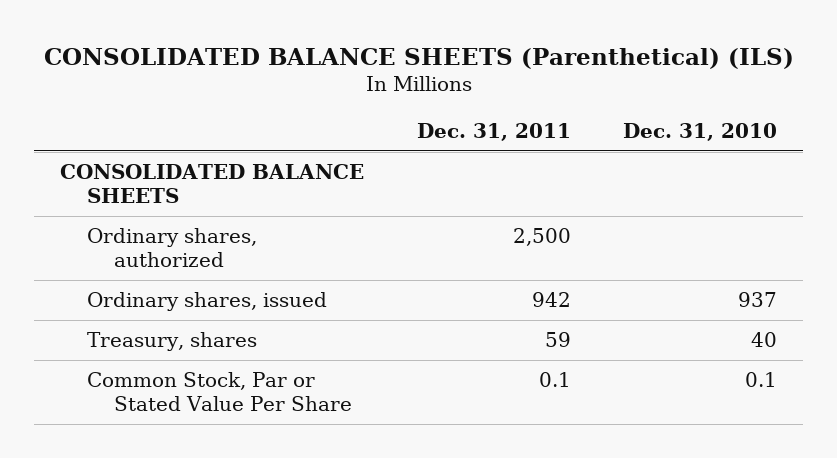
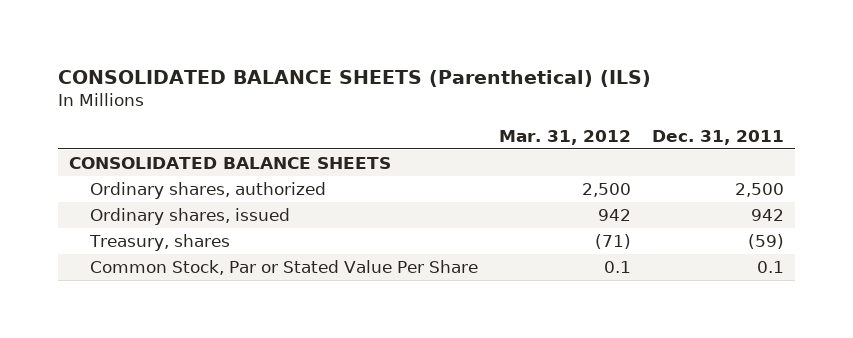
[623,123,778,142] Dec. 31, 2010 -> none
none -> [499,129,632,145] Mar. 31, 2012
[544,332,571,348] 59 -> [748,233,785,249] (59)

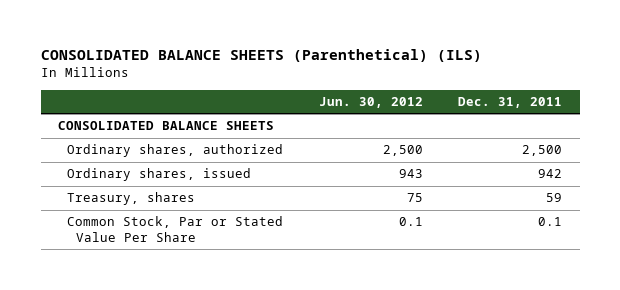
[499,129,632,145] Mar. 31, 2012 -> none
none -> [318,97,423,109] Jun. 30, 2012
[748,233,785,249] (59) -> [545,193,562,203] 59

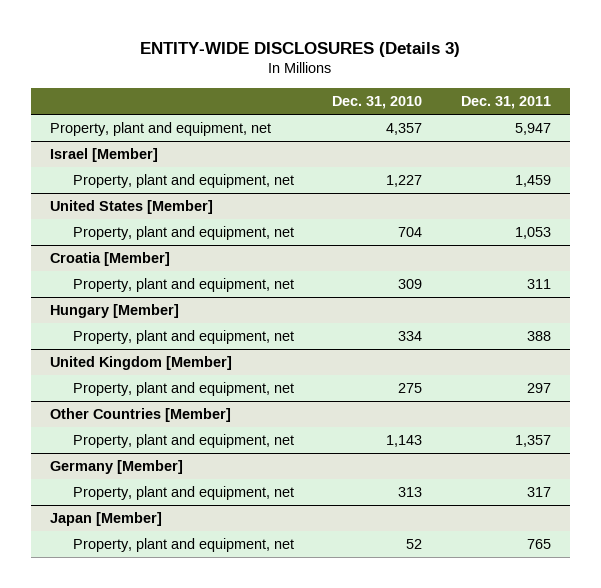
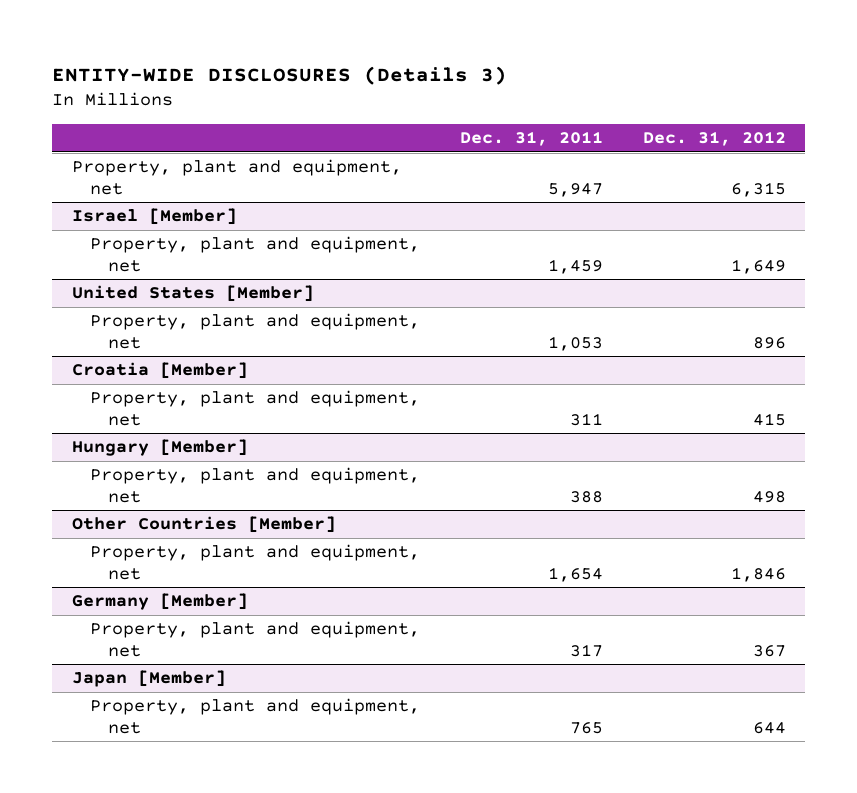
[332,96,423,110] Dec. 31, 2010 -> none
none -> [642,130,786,146] Dec. 31, 2012
[50,356,233,371] United Kingdom [Member] -> none
[73,382,295,397] Property, plant and equipment, net -> none
[514,435,551,448] 1,357 -> [547,566,603,582] 1,654

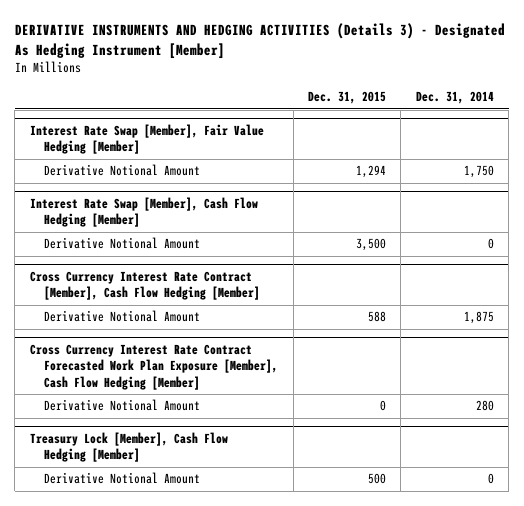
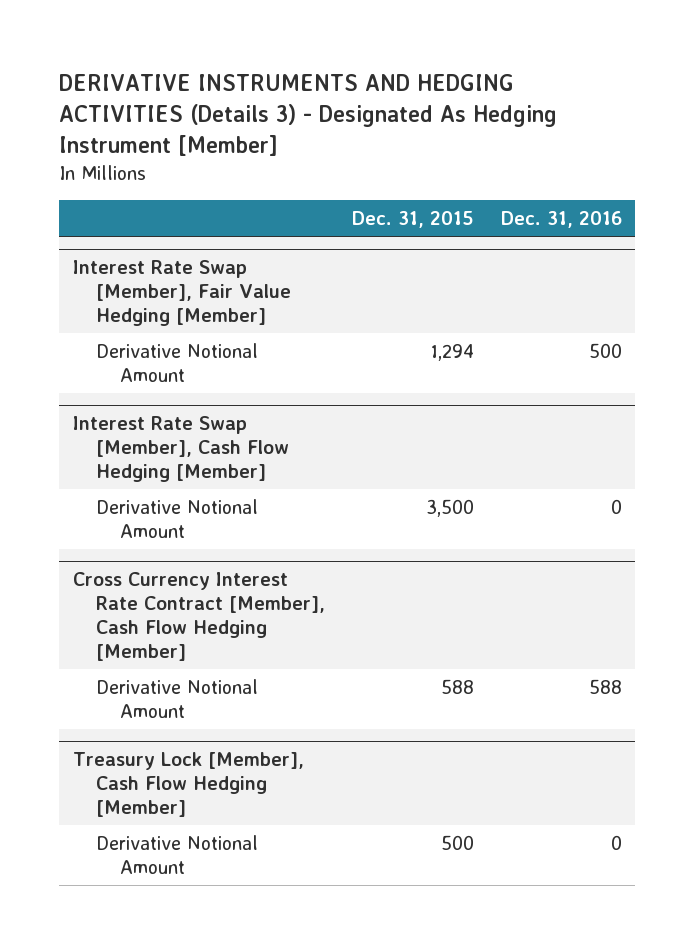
[415,91,494,105] Dec. 31, 2014 -> none
none -> [500,211,622,229] Dec. 31, 2016
[29,343,279,390] Cross Currency Interest Rate Contract Forecasted Work Plan Exposure [Member], Cash Flow Hedging [Member] -> none
[44,399,201,412] Derivative Notional Amount -> none

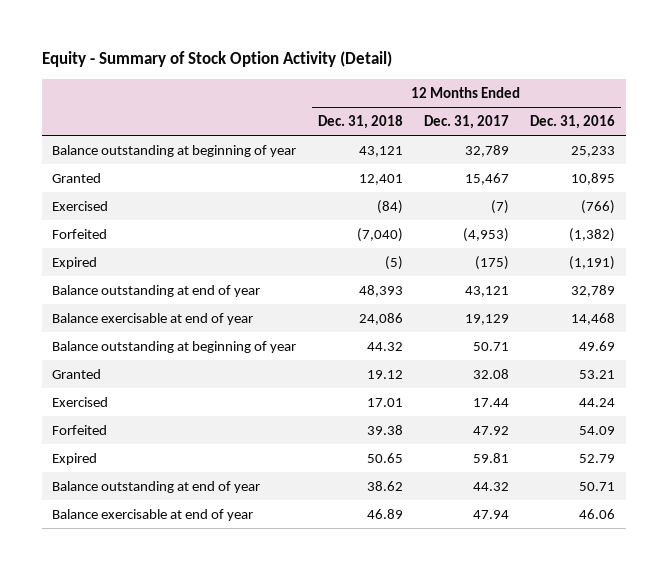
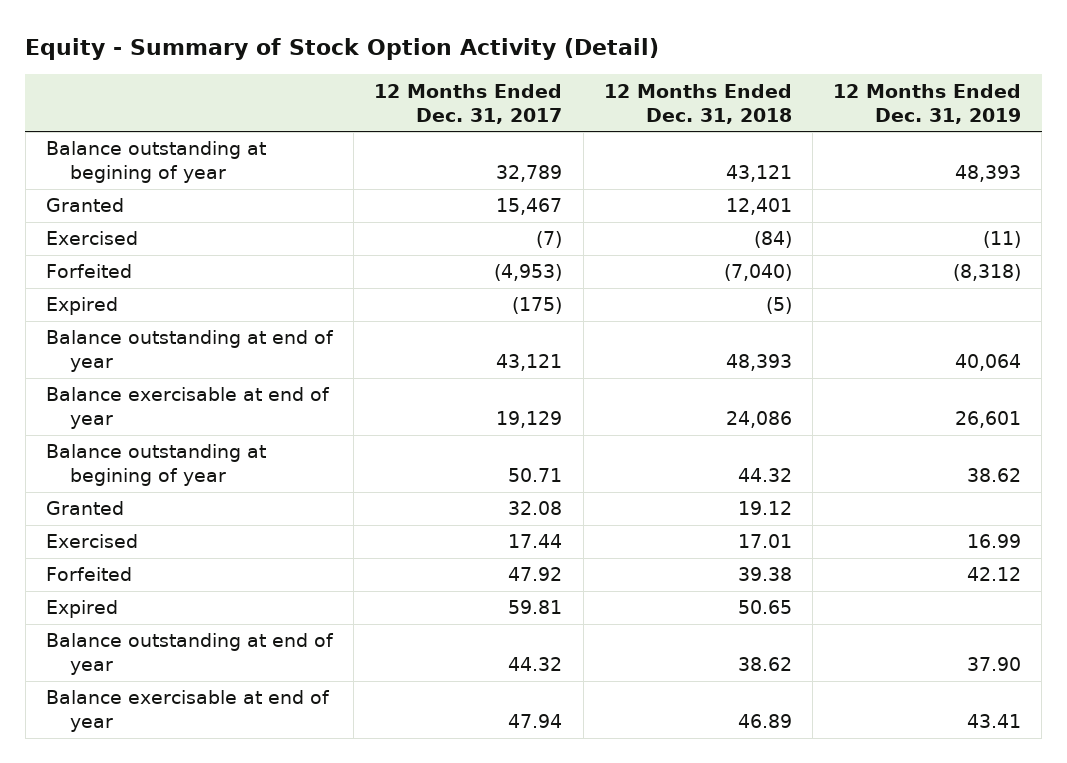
[530,115,616,130] Dec. 31, 2016 -> none
none -> [833,83,1022,124] 12 Months Ended Dec. 31, 2019
[52,144,297,157] Balance outstanding at beginning of year -> [45,141,266,184] Balance outstanding at begining of year
[52,340,297,353] Balance outstanding at beginning of year -> [45,444,266,487] Balance outstanding at begining of year

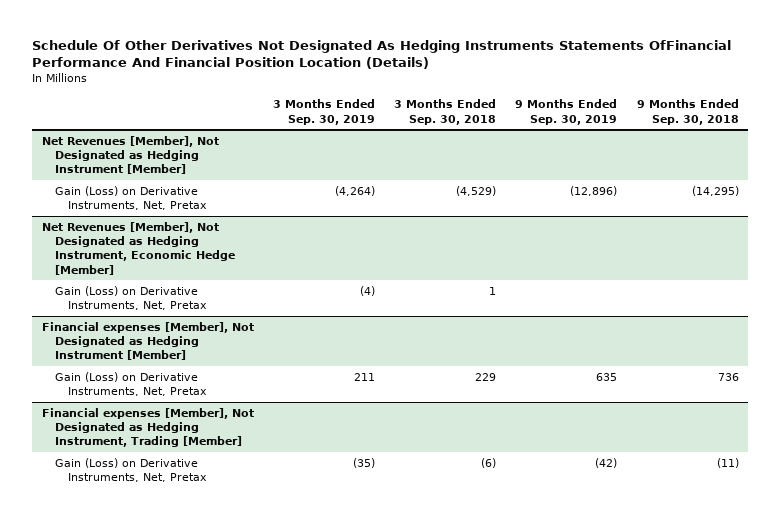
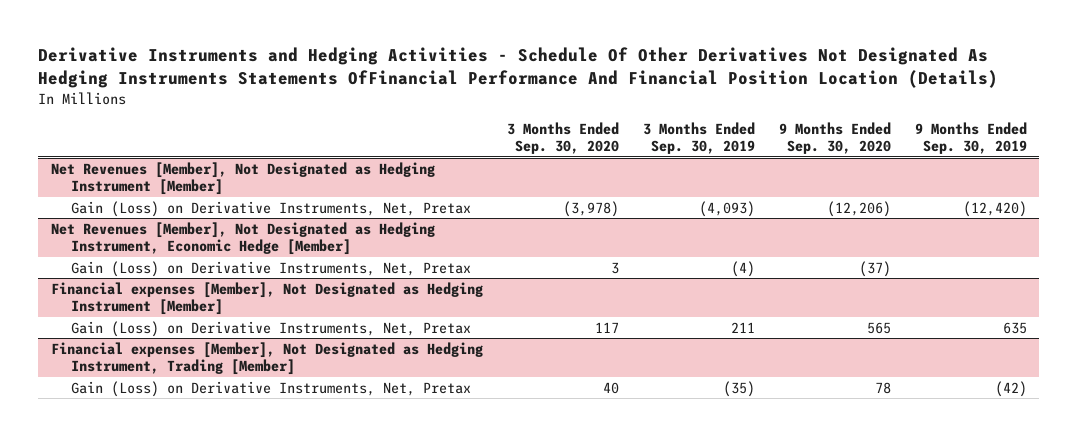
[32,39,732,70] Schedule Of Other Derivatives Not Designated As Hedging Instruments Statements OfFinancial Performance And Financial Position Location (Details) -> [38,47,999,88] Derivative Instruments and Hedging Activities - Schedule Of Other Derivatives Not Designated As Hedging Instruments Statements OfFinancial Performance And Financial Position Location (Details)
[394,99,497,125] 3 Months Ended Sep. 30, 2018 -> none
[636,99,739,125] 9 Months Ended Sep. 30, 2018 -> none
none -> [506,122,619,155] 3 Months Ended Sep. 30, 2020
none -> [778,122,891,155] 9 Months Ended Sep. 30, 2020
[335,185,376,196] (4,264) -> [698,200,755,217] (4,093)
[570,185,618,196] (12,896) -> [962,200,1027,217] (12,420)

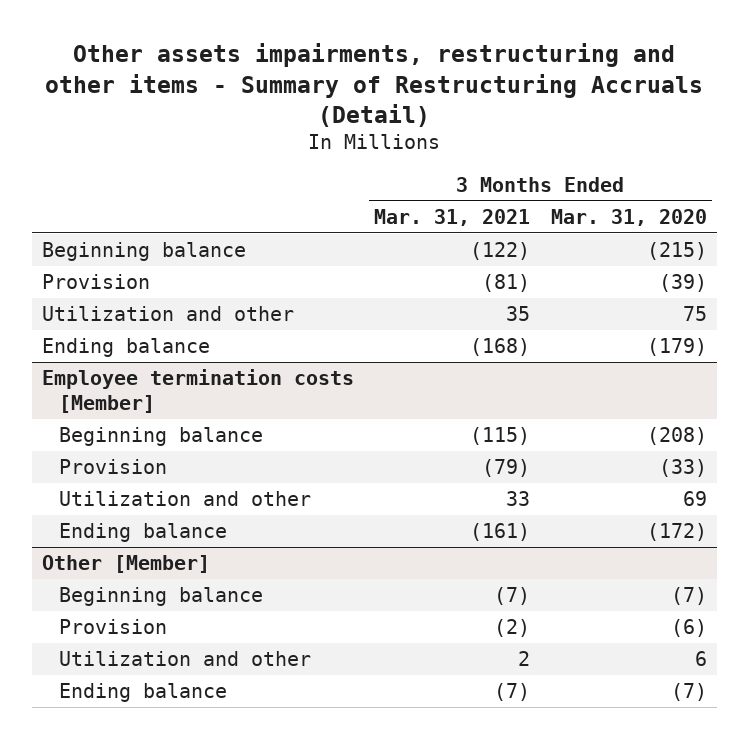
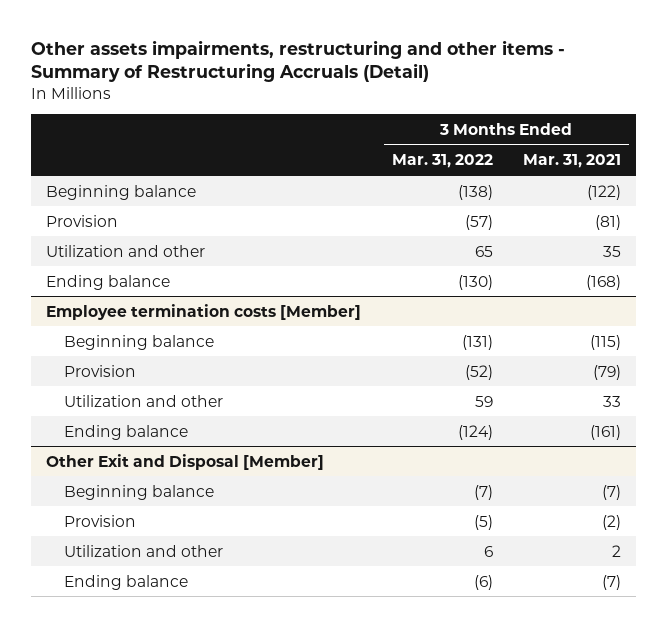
[550,209,707,227] Mar. 31, 2020 -> none
none -> [391,154,493,169] Mar. 31, 2022
[41,555,210,574] Other [Member] -> [46,453,325,470] Other Exit and Disposal [Member]

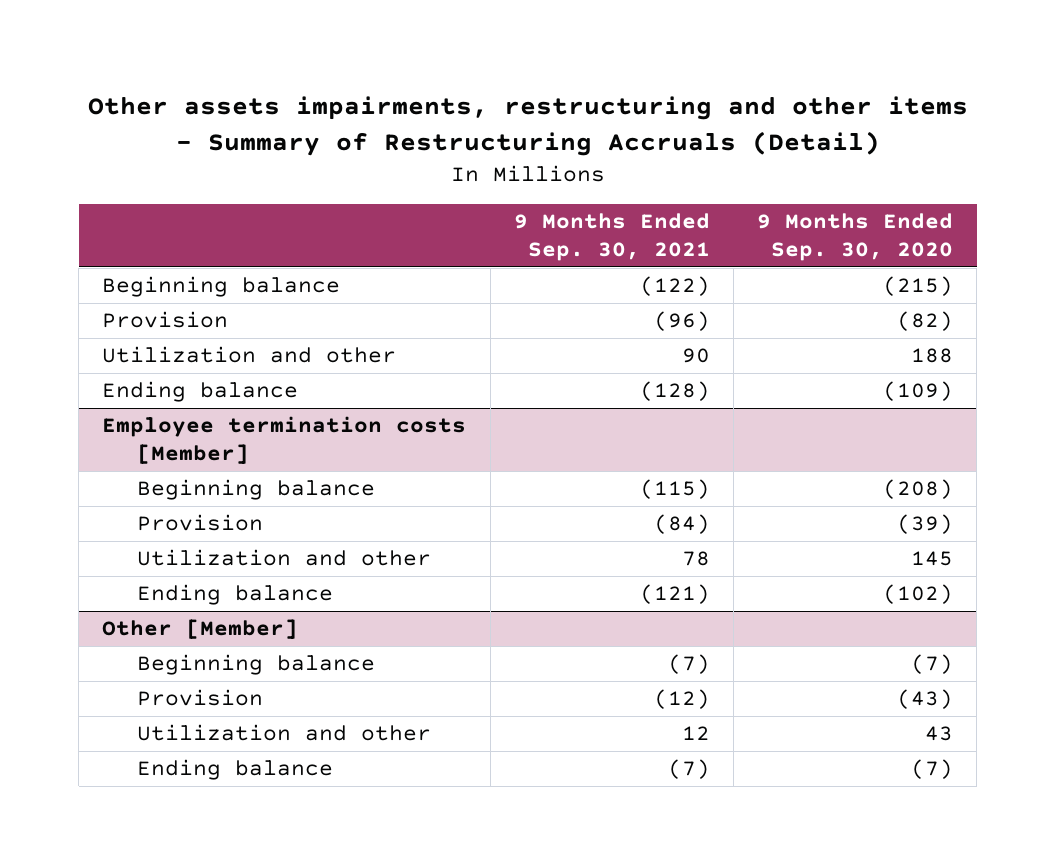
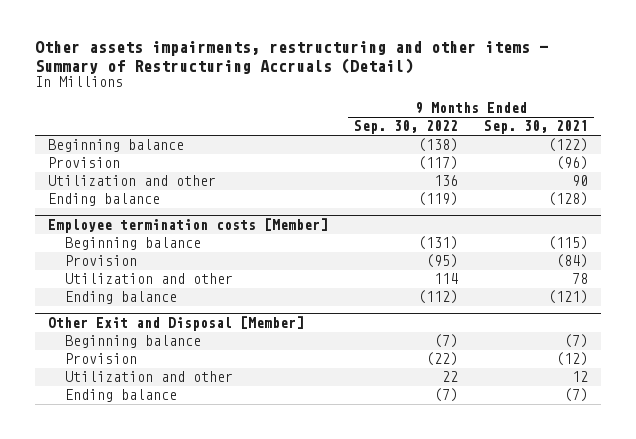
[756,213,953,262] 9 Months Ended Sep. 30, 2020 -> none
none -> [354,120,459,135] Sep. 30, 2022
[102,619,299,640] Other [Member] -> [48,315,305,331] Other Exit and Disposal [Member]

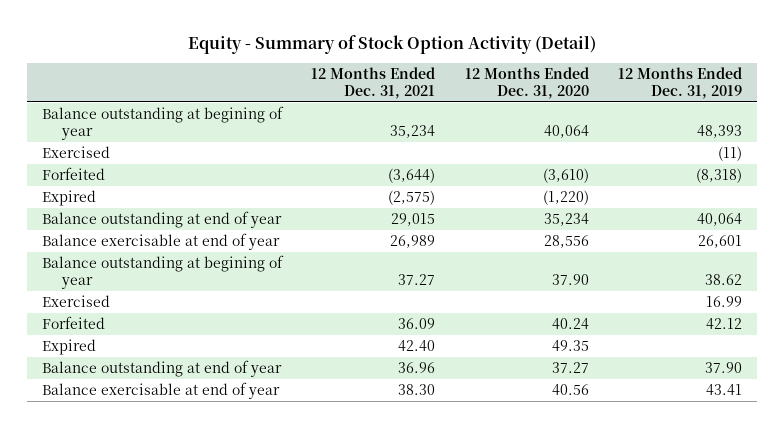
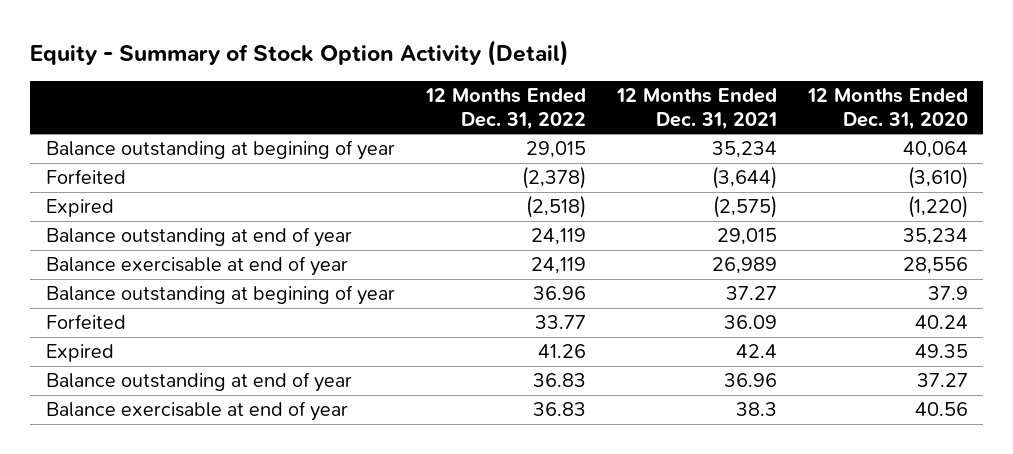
[618,67,743,99] 12 Months Ended Dec. 31, 2019 -> none
none -> [424,88,586,130] 12 Months Ended Dec. 31, 2022
[41,146,110,159] Exercised -> none
[41,295,110,308] Exercised -> none
[551,273,589,285] 37.90 -> [927,286,968,301] 37.9
[398,340,436,352] 42.40 -> [735,344,777,359] 42.4
[398,384,436,396] 38.30 -> [735,402,777,417] 38.3

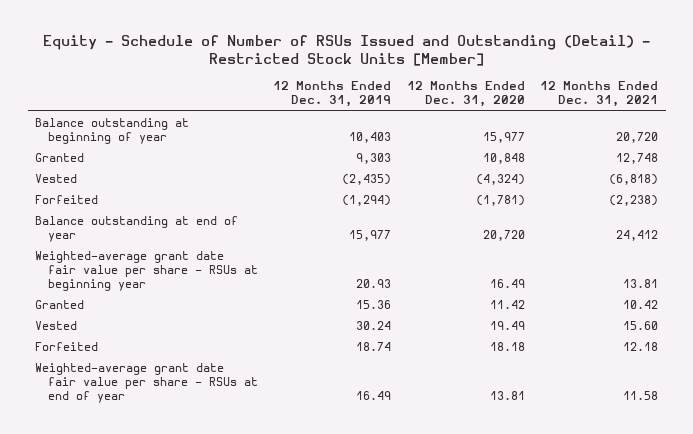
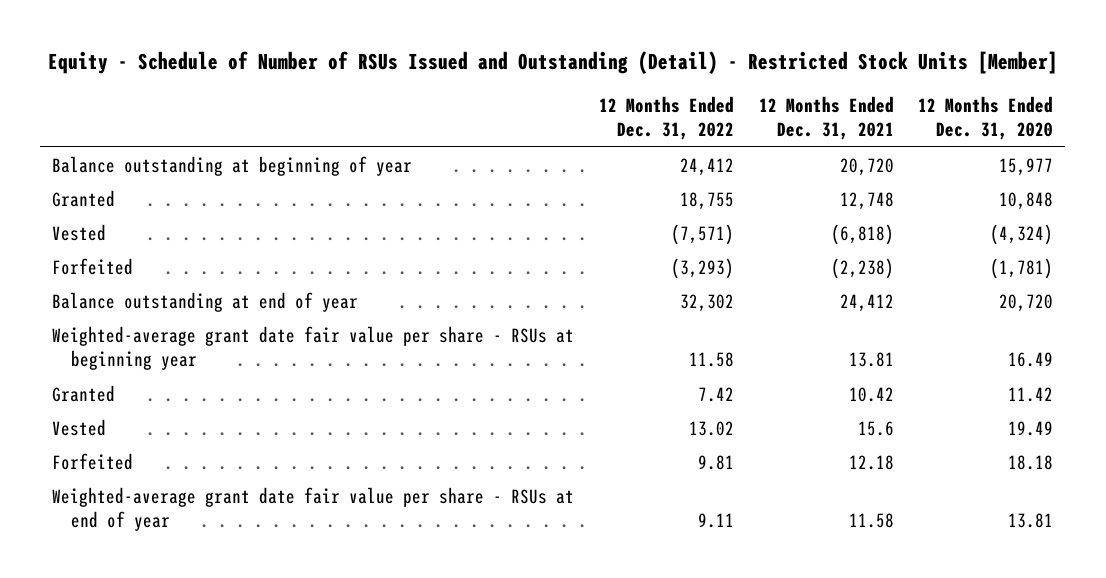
[273,81,392,108] 12 Months Ended Dec. 31, 2019 -> none
none -> [598,95,734,141] 12 Months Ended Dec. 31, 2022
[623,321,659,331] 15.60 -> [857,420,894,436] 15.6

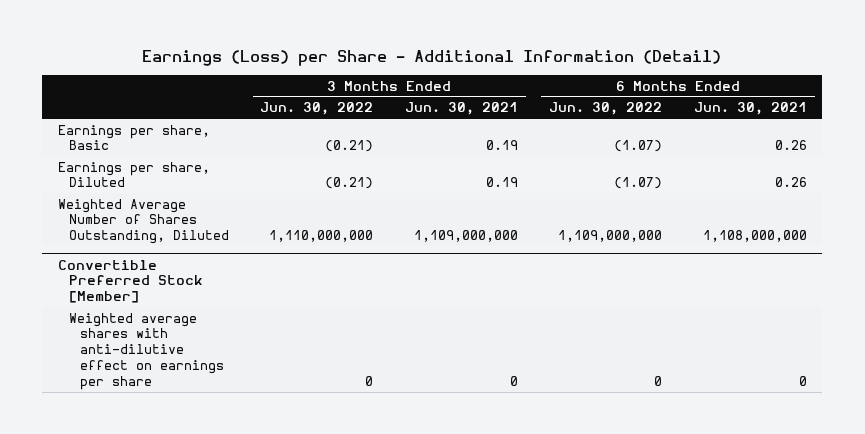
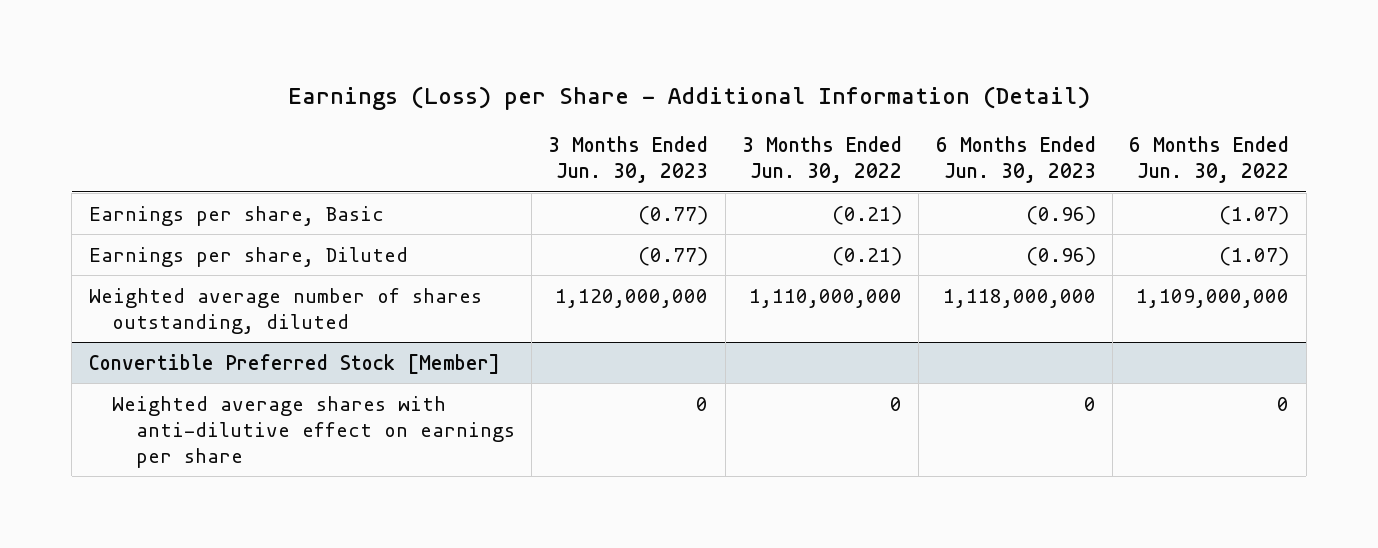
[404,102,518,116] Jun. 30, 2021 -> none
[693,102,807,116] Jun. 30, 2021 -> none
none -> [548,136,709,184] 3 Months Ended Jun. 30, 2023
none -> [935,136,1096,184] 6 Months Ended Jun. 30, 2023
[58,198,229,245] Weighted Average Number of Shares Outstanding, Diluted -> [88,287,482,334] Weighted average number of shares outstanding, diluted

